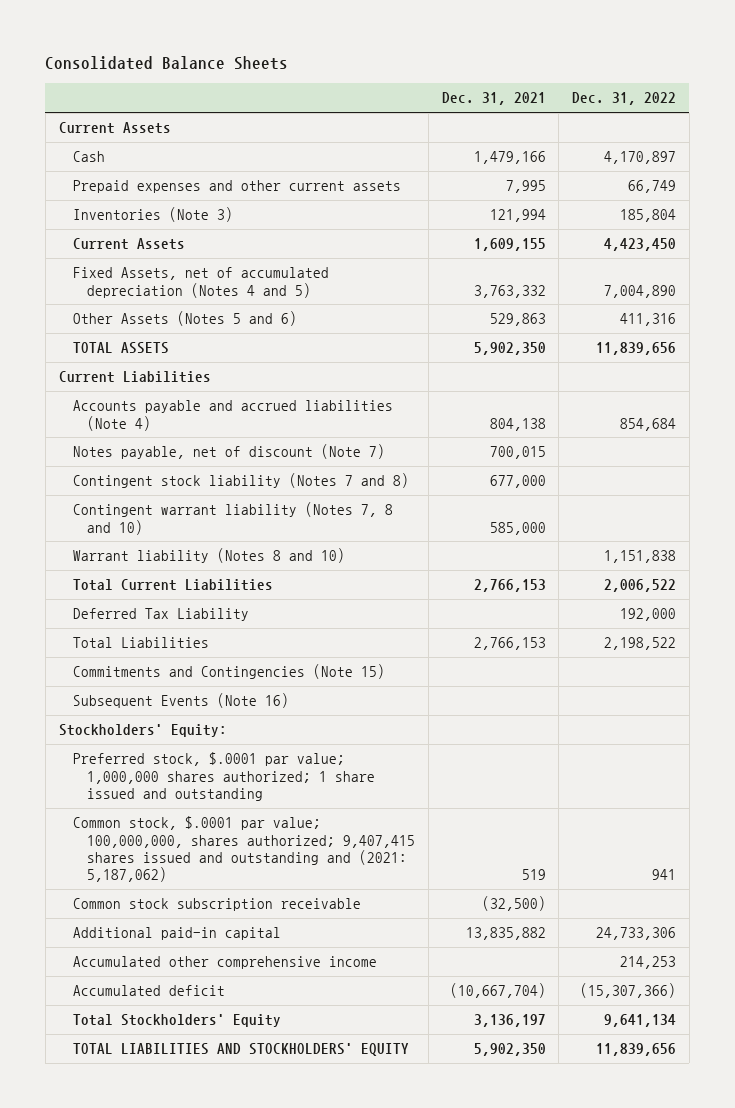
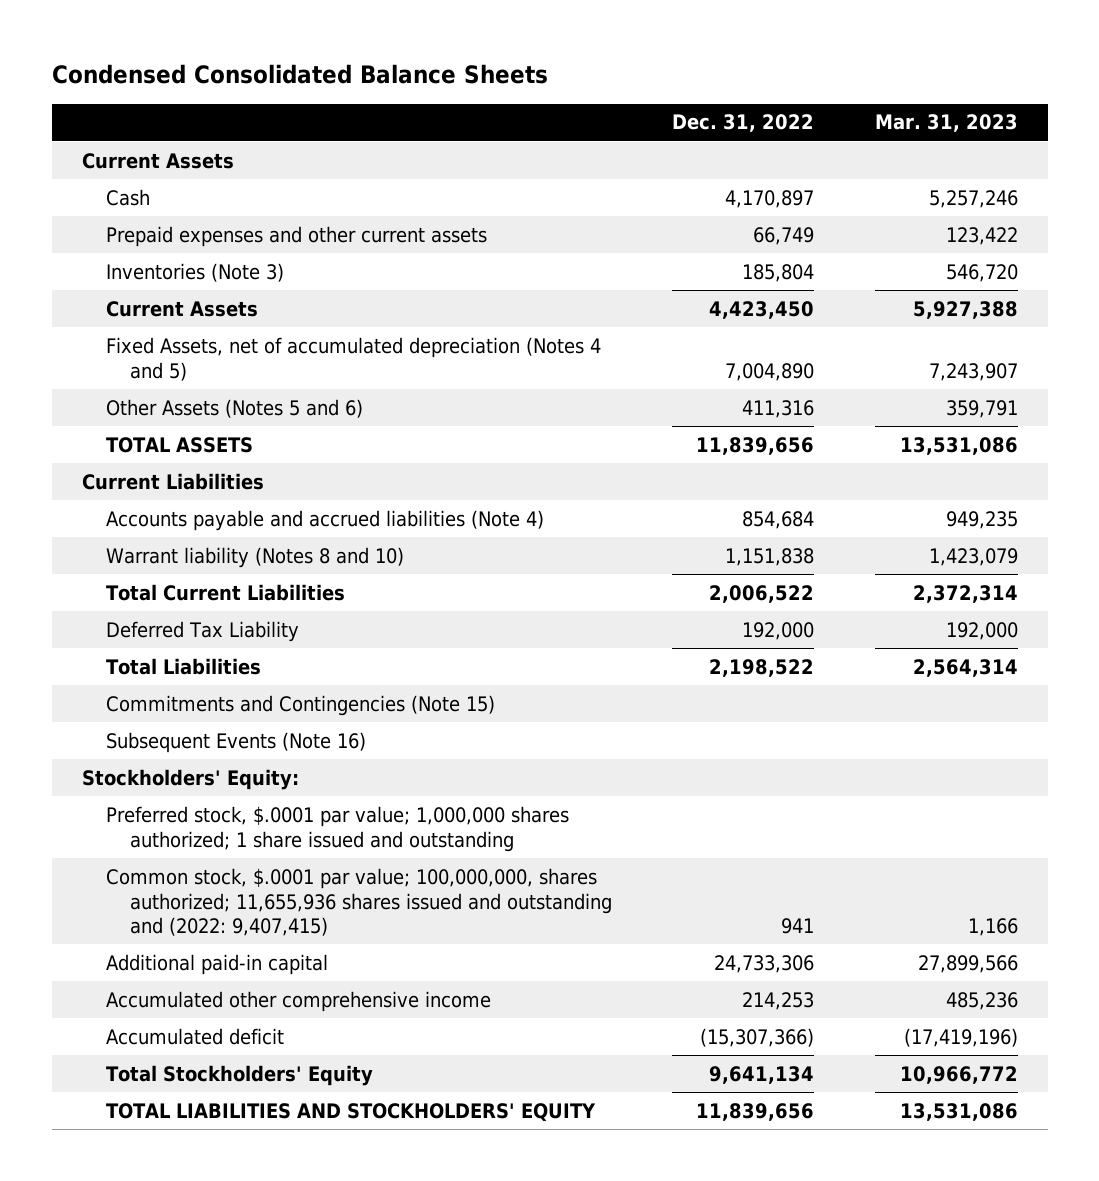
[45,56,289,71] Consolidated Balance Sheets -> [51,64,548,85] Condensed Consolidated Balance Sheets
[441,92,546,106] Dec. 31, 2021 -> none
none -> [874,114,1018,133] Mar. 31, 2023
[72,444,385,460] Notes payable, net of discount (Note 7) -> none
[72,473,409,489] Contingent stock liability (Notes 7 and 8) -> none
[72,502,393,535] Contingent warrant liability (Notes 7, 8 and 10) -> none
[72,898,361,912] Common stock subscription receivable -> none
[72,816,416,883] Common stock, $.0001 par value; 100,000,000, shares authorized; 9,407,415 shares issued and outstanding and (2021: 5,187,062) -> [106,867,613,937] Common stock, $.0001 par value; 100,000,000, shares authorized; 11,655,936 shares issued and outstanding and (2022: 9,407,415)

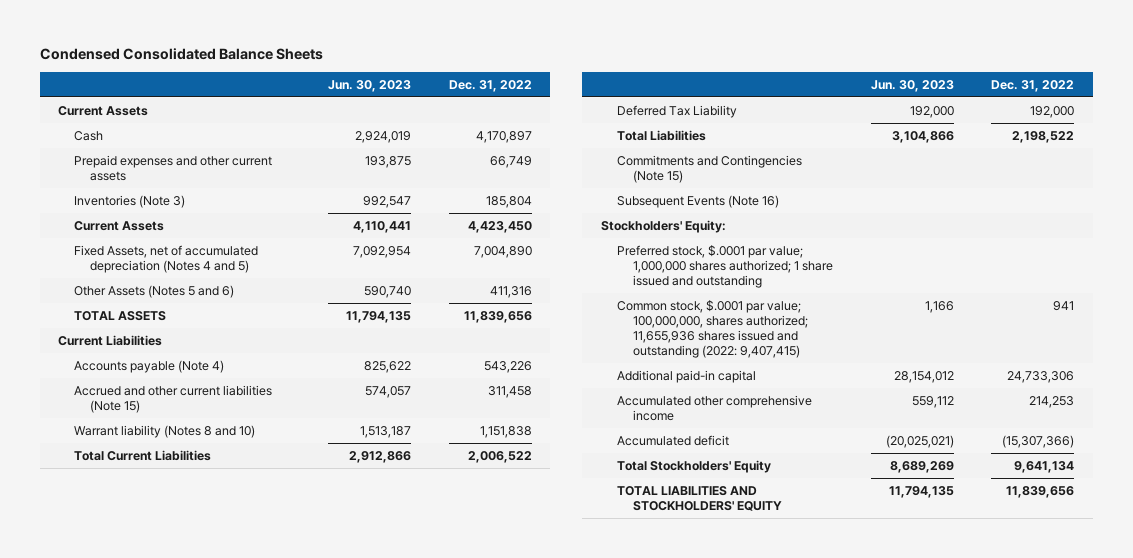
[874,114,1018,133] Mar. 31, 2023 -> none
none -> [328,80,412,93] Jun. 30, 2023
[106,509,545,531] Accounts payable and accrued liabilities (Note 4) -> [74,359,225,373] Accounts payable (Note 4)
[742,510,815,529] 854,684 -> [483,360,532,373] 543,226
none -> [74,384,273,413] Accrued and other current liabilities (Note 15)
[106,867,613,937] Common stock, $.0001 par value; 100,000,000, shares authorized; 11,655,936 shares issued and outstanding and (2022: 9,407,415) -> [617,299,809,358] Common stock, $.0001 par value; 100,000,000, shares authorized; 11,655,936 shares issued and outstanding (2022: 9,407,415)

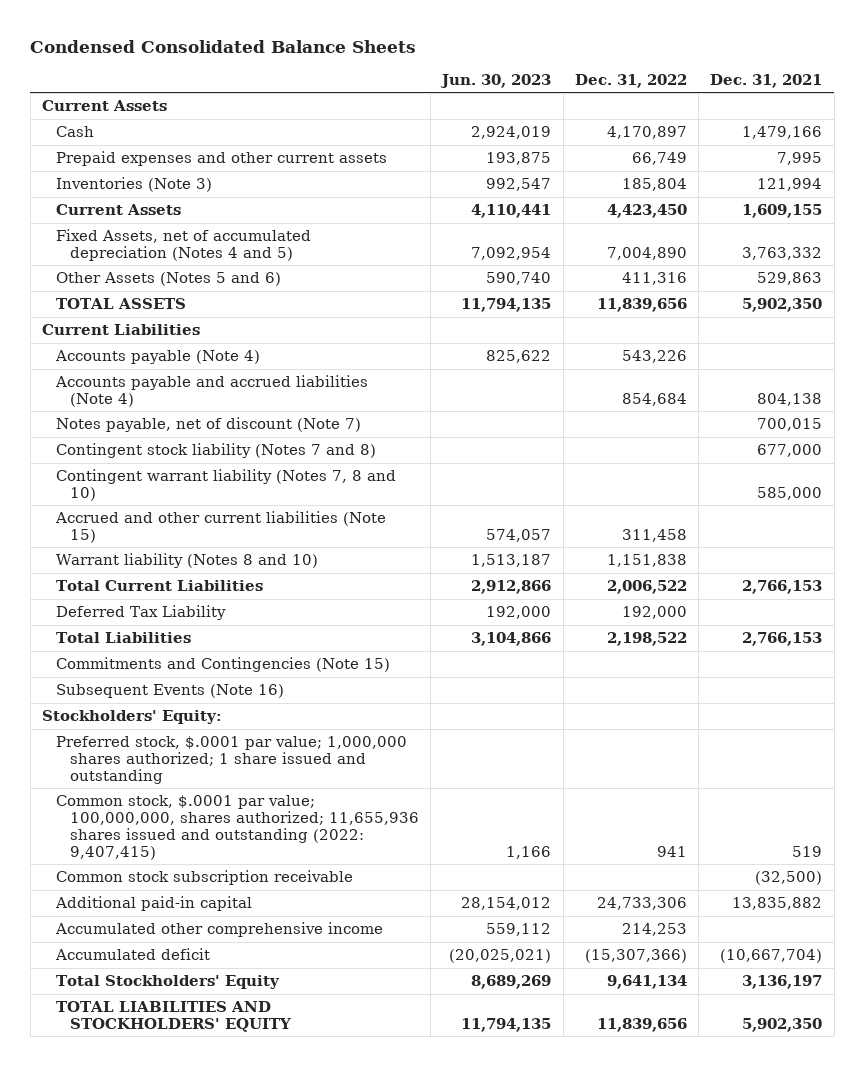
none -> [710,73,823,88] Dec. 31, 2021
none -> [55,374,369,407] Accounts payable and accrued liabilities (Note 4)
none -> [56,416,362,432] Notes payable, net of discount (Note 7)
none -> [56,442,377,458] Contingent stock liability (Notes 7 and 8)
none -> [56,468,397,501] Contingent warrant liability (Notes 7, 8 and 10)
none -> [56,869,354,885] Common stock subscription receivable

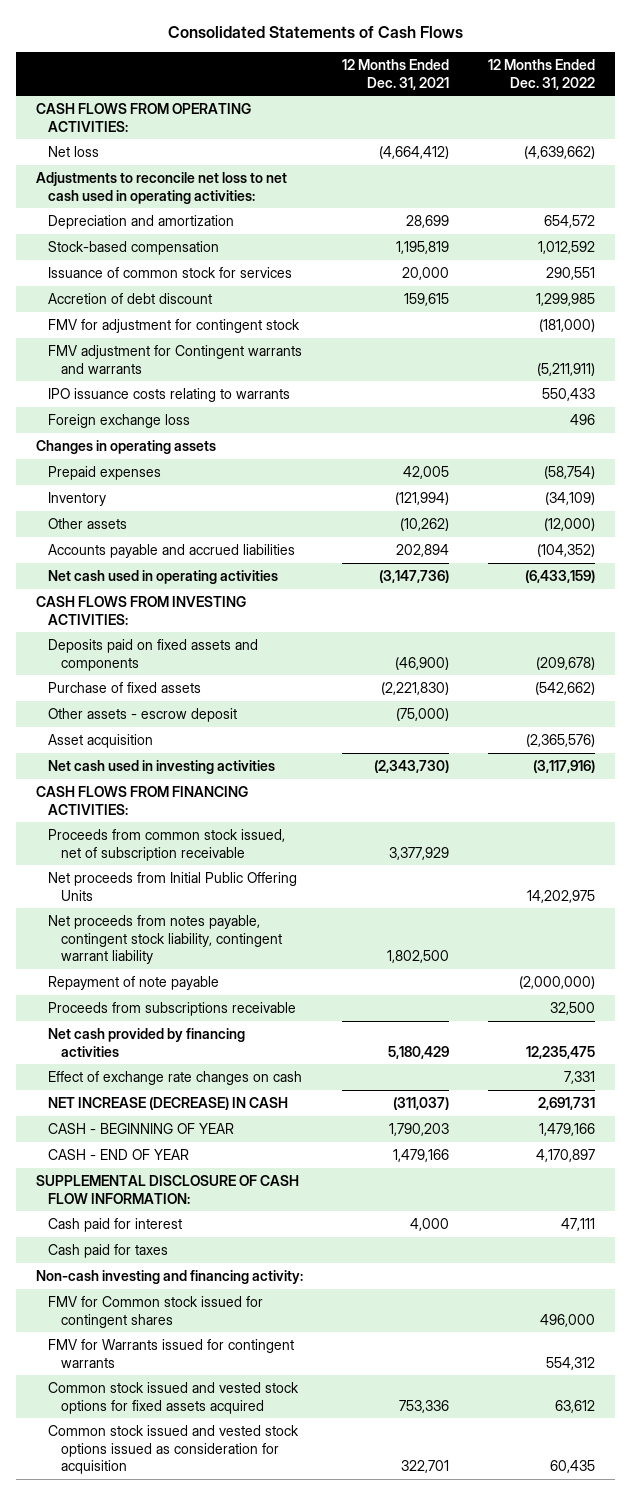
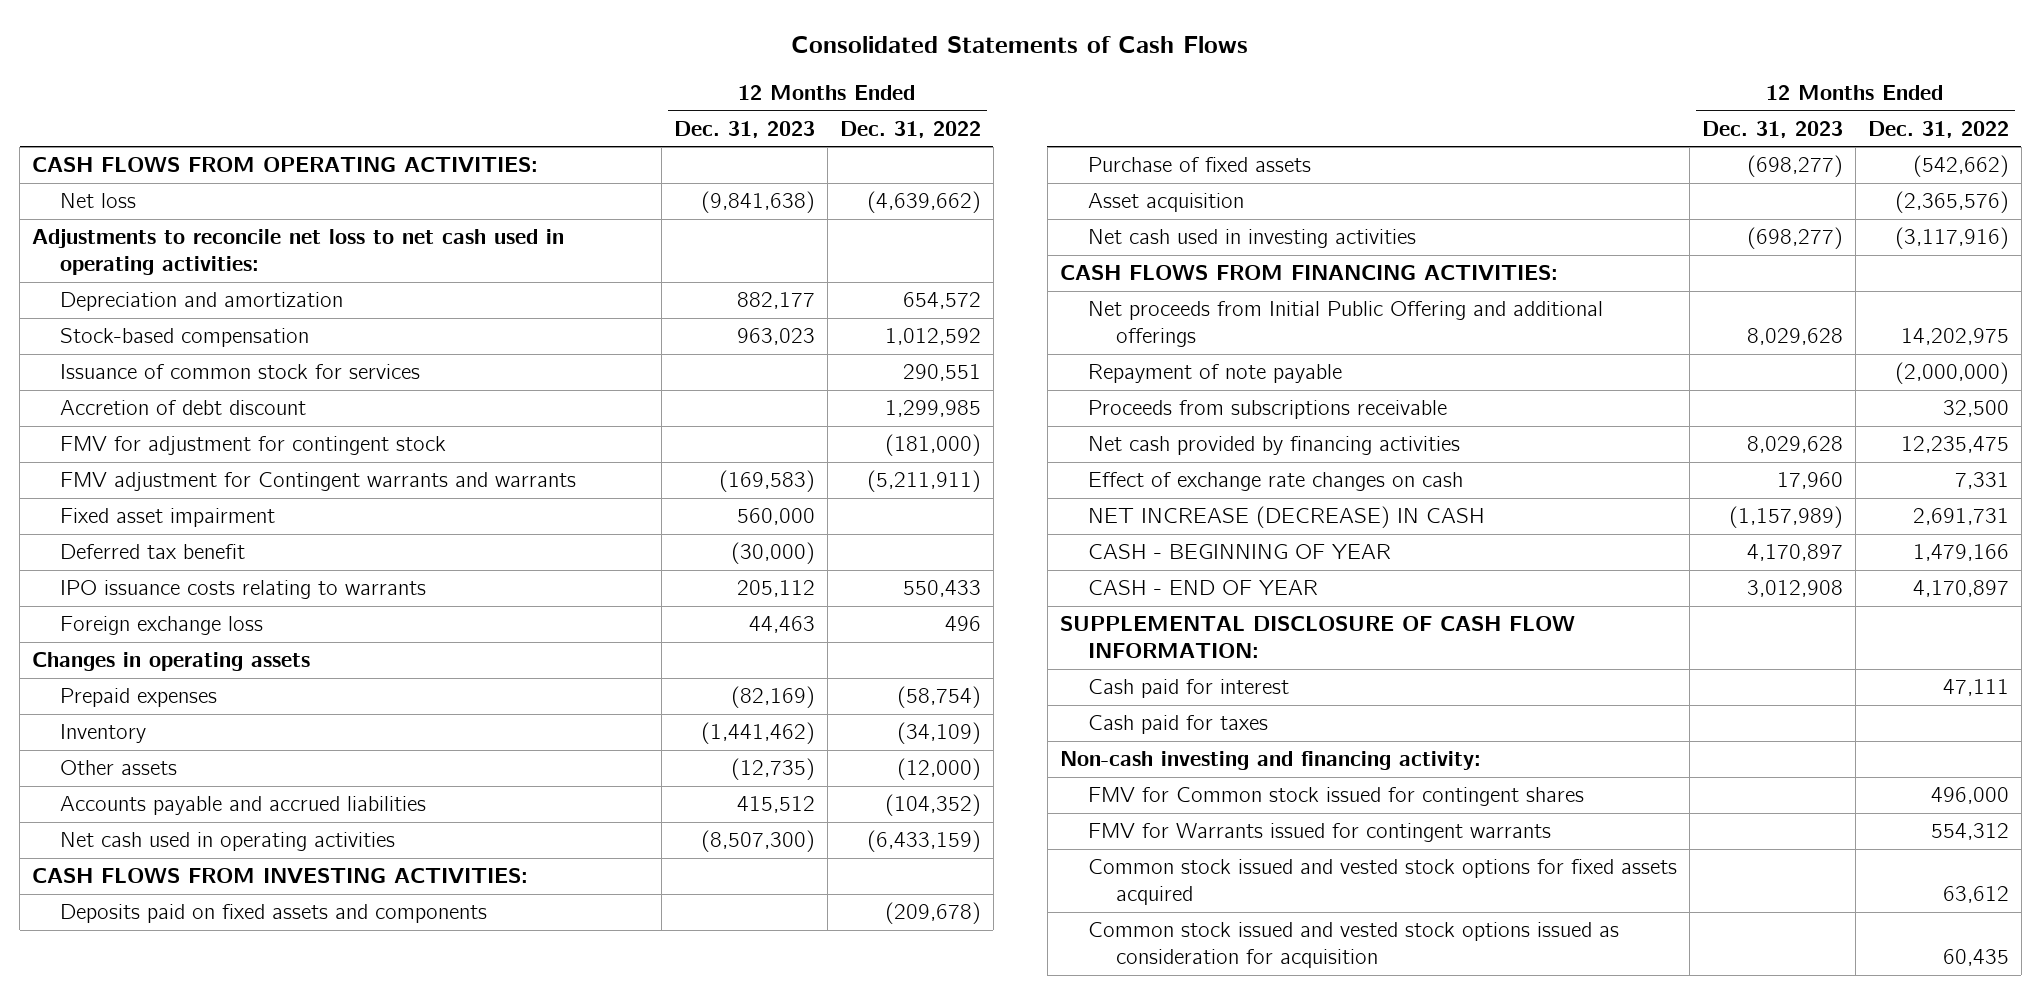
[342,58,450,90] 12 Months Ended Dec. 31, 2021 -> none
none -> [674,120,816,138] Dec. 31, 2023
none -> [60,508,276,528] Fixed asset impairment
none -> [60,544,246,560] Deferred tax benefit
[48,707,238,722] Other assets - escrow deposit -> none
[48,828,286,861] Proceeds from common stock issued, net of subscription receivable -> none
[48,914,282,965] Net proceeds from notes payable, contingent stock liability, contingent warrant liability -> none
[48,871,298,901] Net proceeds from Initial Public Offering Units -> [1087,301,1603,348] Net proceeds from Initial Public Offering and additional offerings

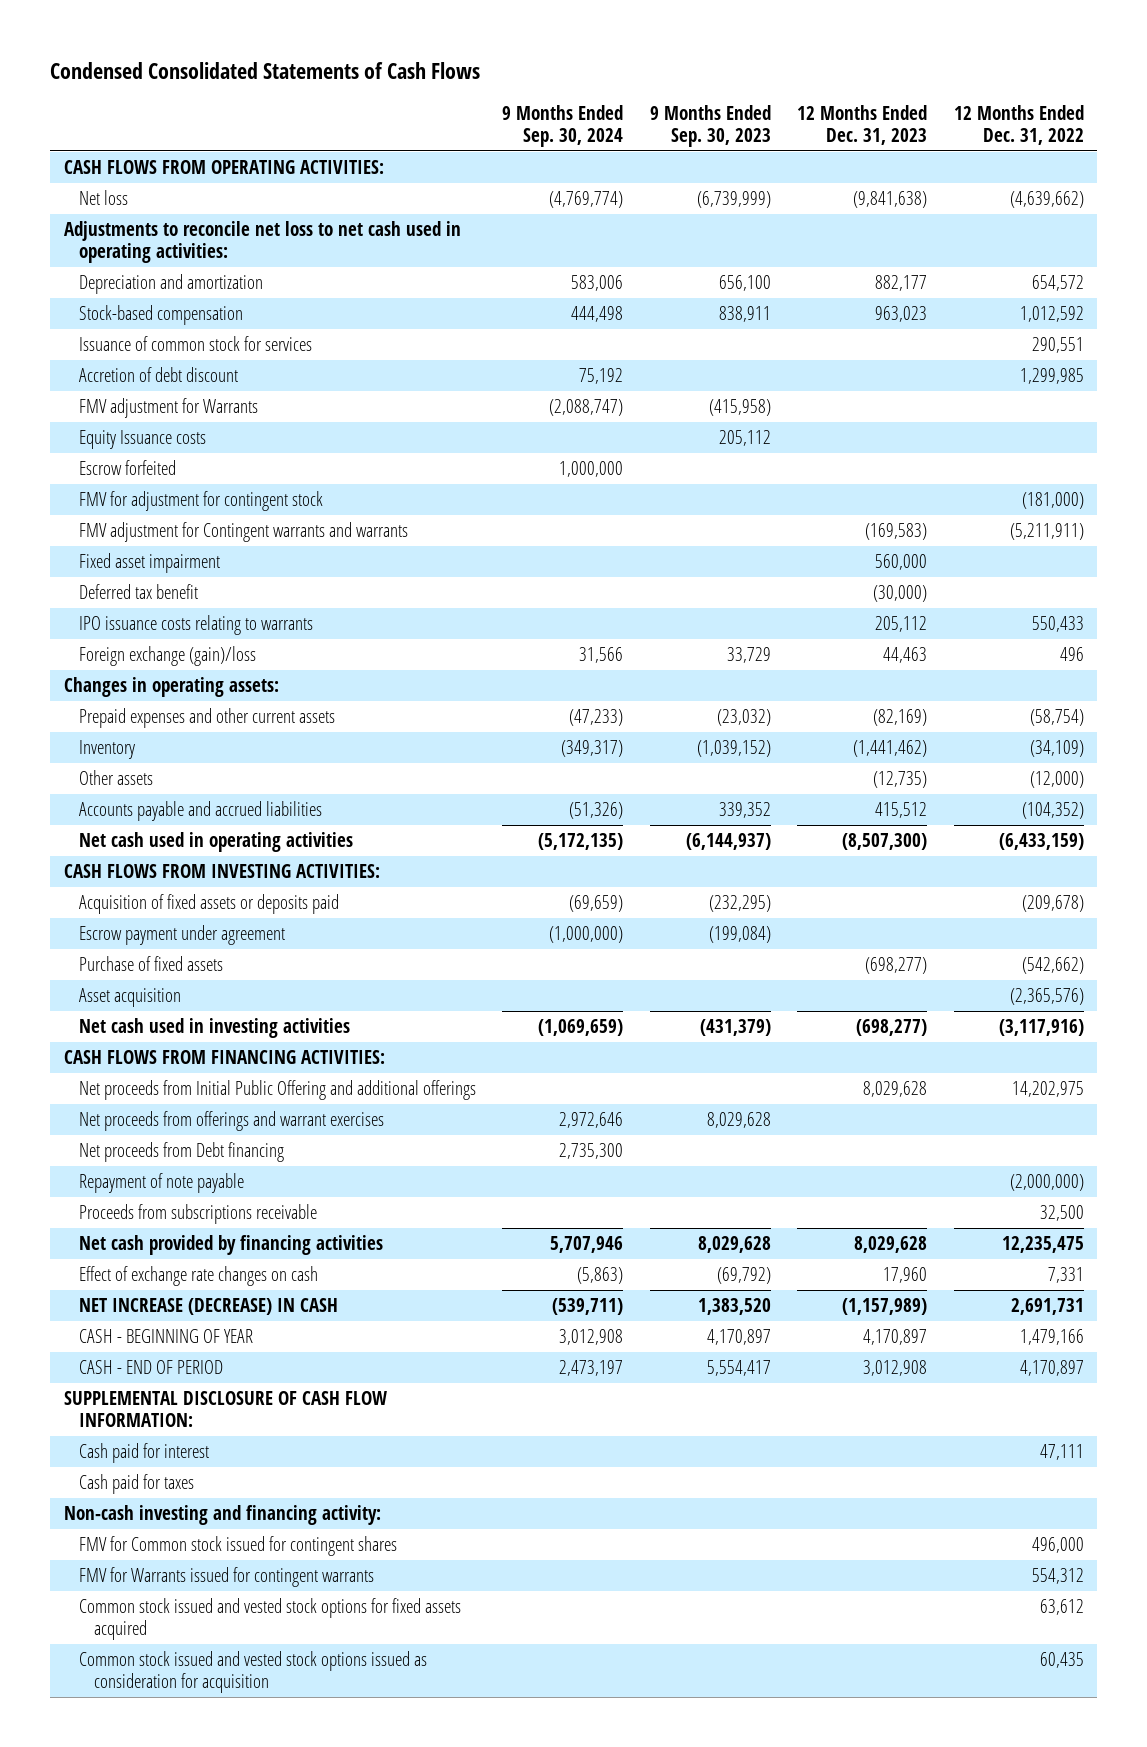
[791,36,1249,54] Consolidated Statements of Cash Flows -> [50,62,481,80] Condensed Consolidated Statements of Cash Flows
none -> [502,104,624,147] 9 Months Ended Sep. 30, 2024
none -> [649,104,771,147] 9 Months Ended Sep. 30, 2023
none -> [78,398,258,419] FMV adjustment for Warrants
none -> [78,430,206,450] Equity Issuance costs
none -> [78,460,176,476] Escrow forfeited
[60,616,264,636] Foreign exchange loss -> [78,646,256,667] Foreign exchange (gain)/loss
[31,652,310,672] Changes in operating assets -> [63,677,279,698] Changes in operating assets:
[60,688,218,708] Prepaid expenses -> [78,708,335,729] Prepaid expenses and other current assets
[60,904,488,924] Deposits paid on fixed assets and components -> [78,894,339,915] Acquisition of fixed assets or deposits paid
none -> [78,925,285,946] Escrow payment under agreement
none -> [78,1111,384,1132] Net proceeds from offerings and warrant exercises
none -> [78,1142,284,1163] Net proceeds from Debt financing
[1087,580,1318,596] CASH - END OF YEAR -> [78,1360,223,1375] CASH - END OF PERIOD

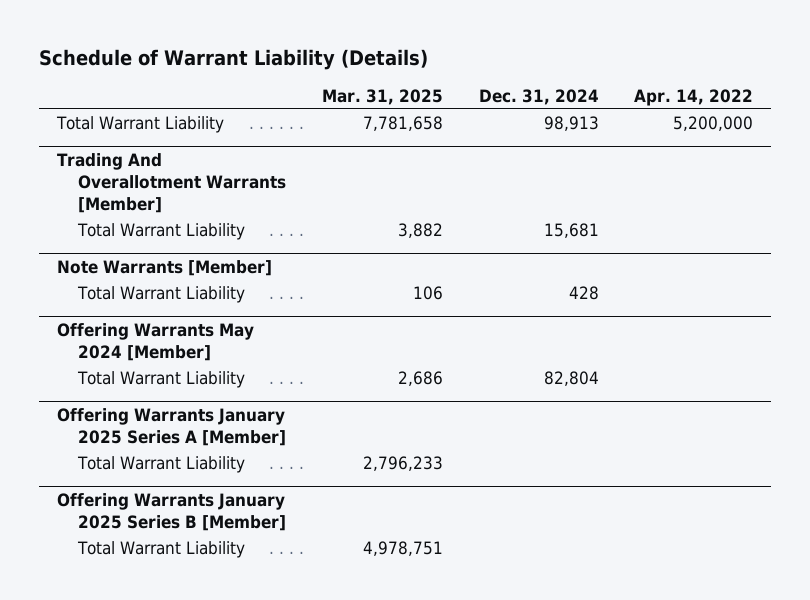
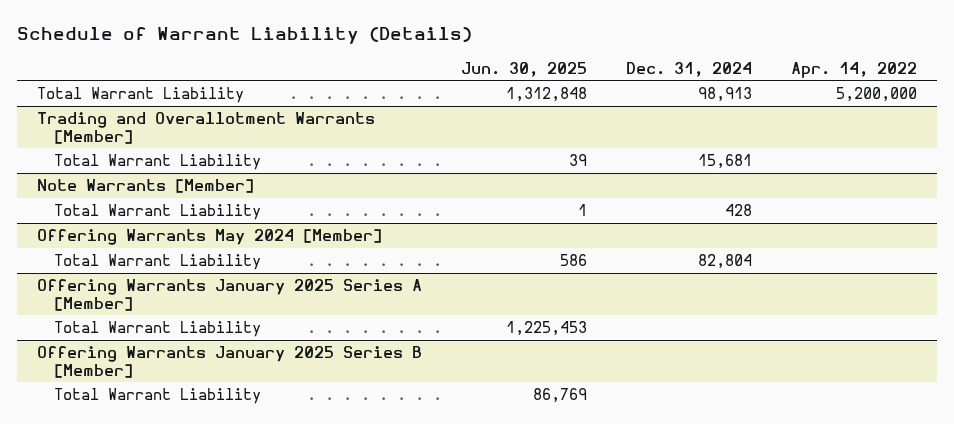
[321,88,443,105] Mar. 31, 2025 -> none
none -> [461,61,588,77] Jun. 30, 2025
[56,153,287,213] Trading And Overallotment Warrants [Member] -> [36,112,375,144] Trading and Overallotment Warrants [Member]

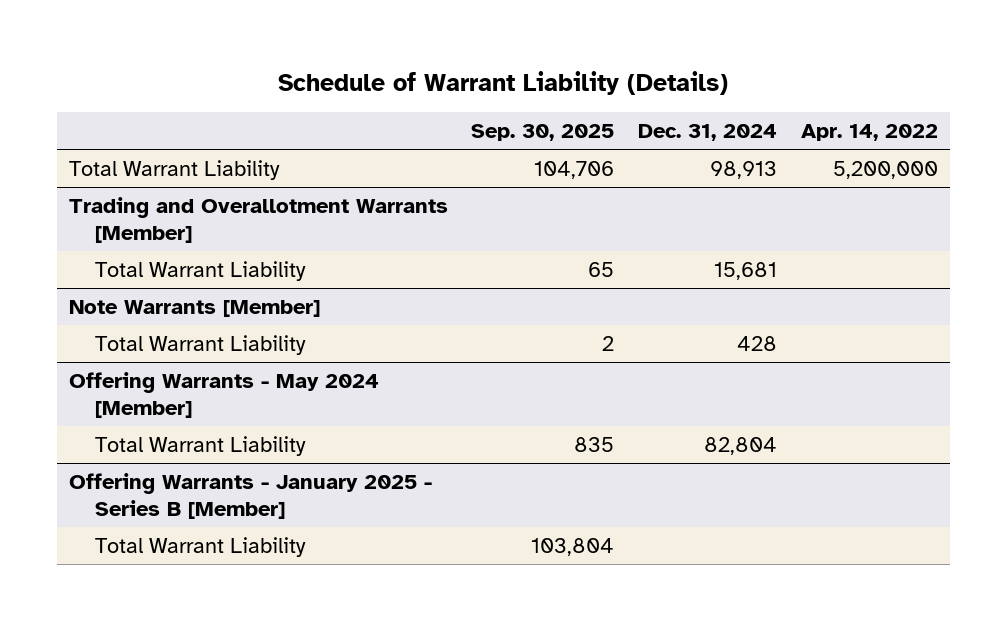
[461,61,588,77] Jun. 30, 2025 -> none
none -> [471,124,615,142] Sep. 30, 2025
[36,229,382,246] Offering Warrants May 2024 [Member] -> [68,371,379,418] Offering Warrants - May 2024 [Member]
[36,279,422,311] Offering Warrants January 2025 Series A [Member] -> none
[53,321,261,338] Total Warrant Liability -> none
[36,346,422,378] Offering Warrants January 2025 Series B [Member] -> [68,472,432,519] Offering Warrants - January 2025 - Series B [Member]

